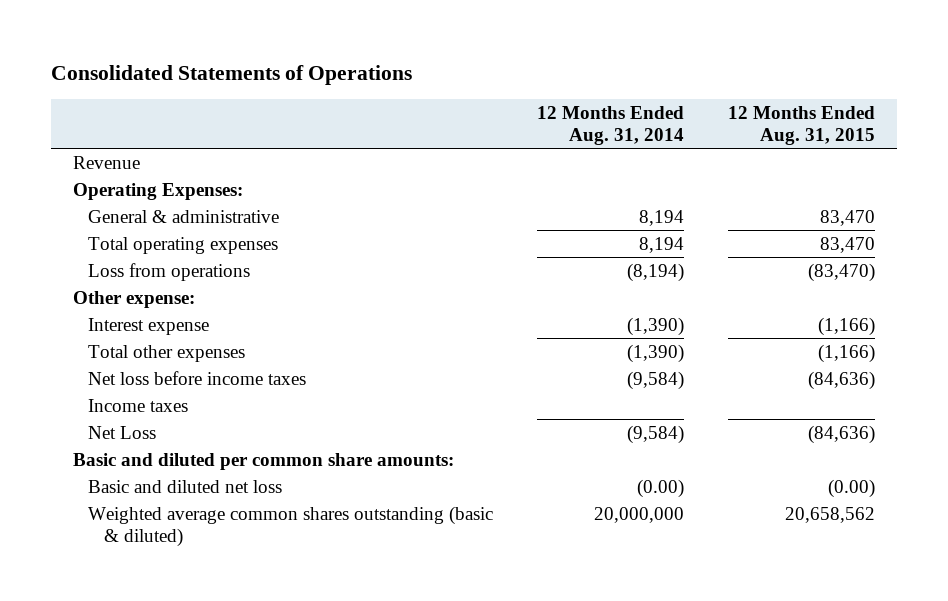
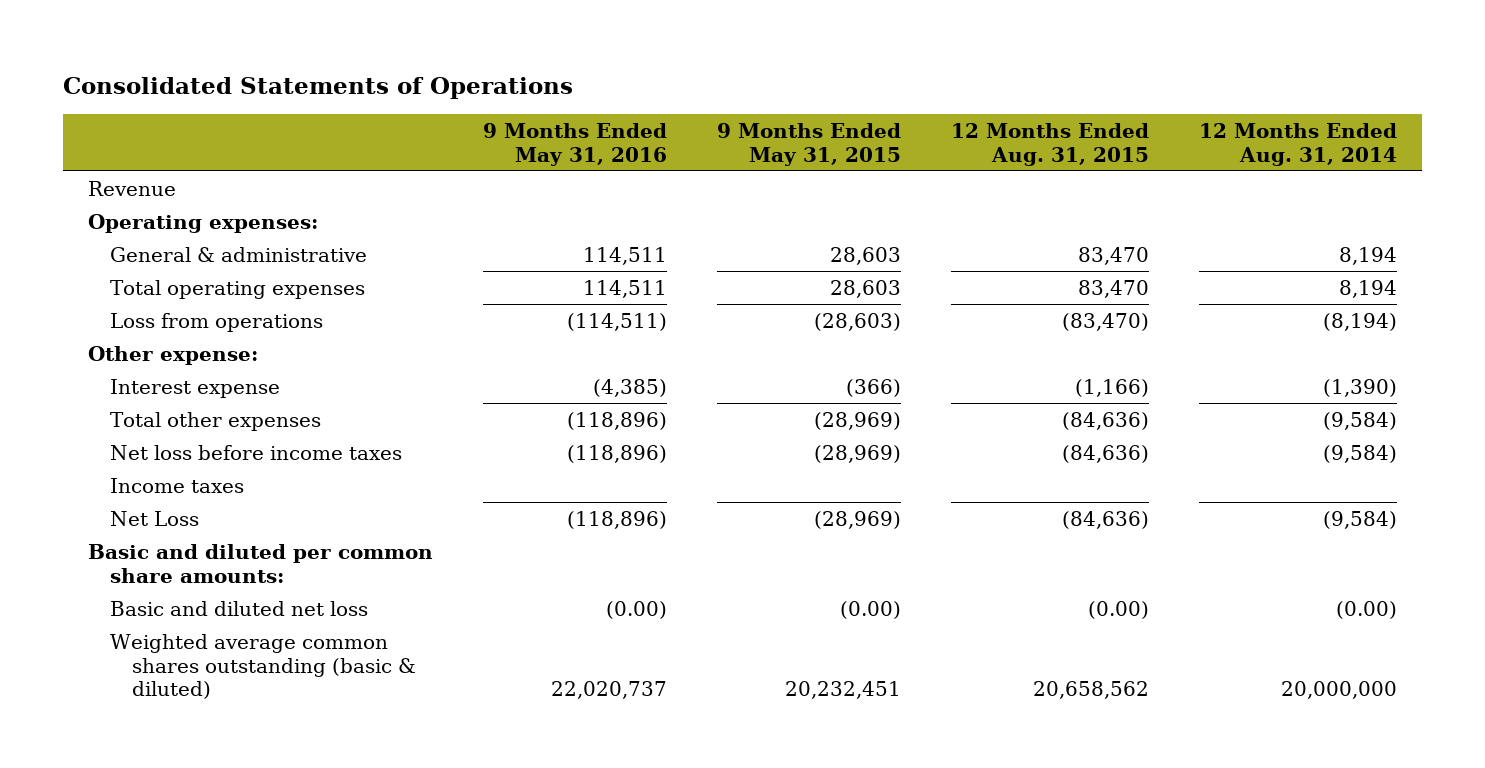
none -> [482,122,667,166] 9 Months Ended May 31, 2016
none -> [716,122,901,166] 9 Months Ended May 31, 2015
[72,182,243,200] Operating Expenses: -> [87,213,318,233] Operating expenses:
[627,343,685,363] (1,390) -> [1322,411,1397,430] (9,584)
[818,343,876,363] (1,166) -> [1061,411,1149,430] (84,636)

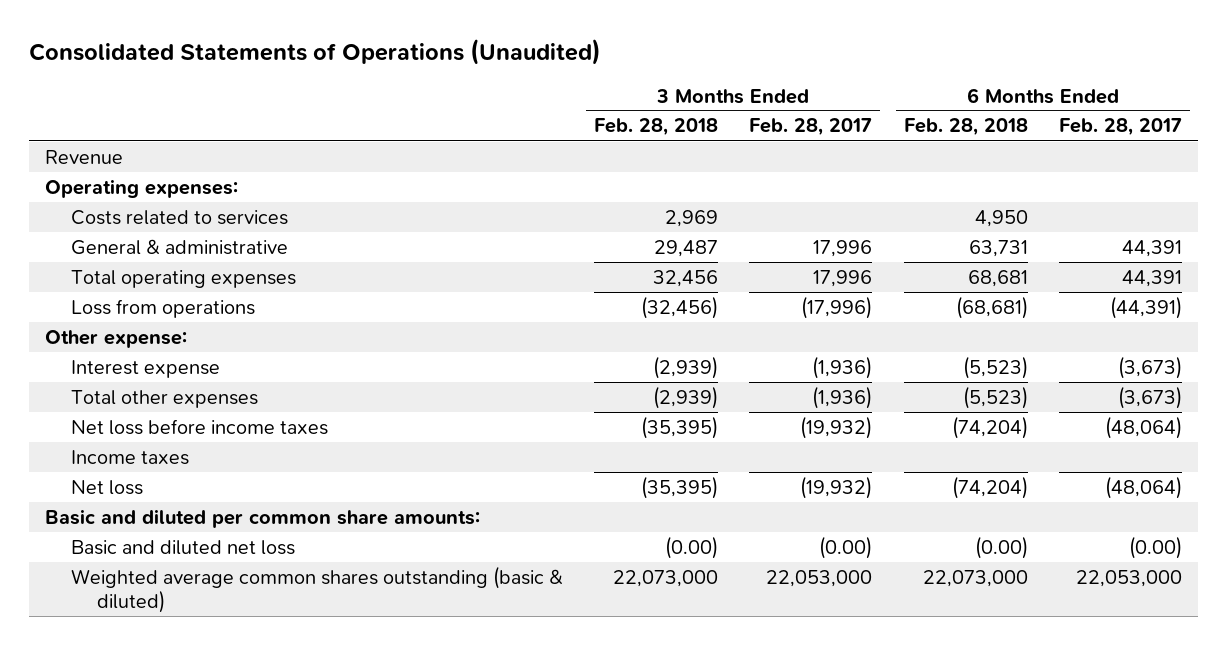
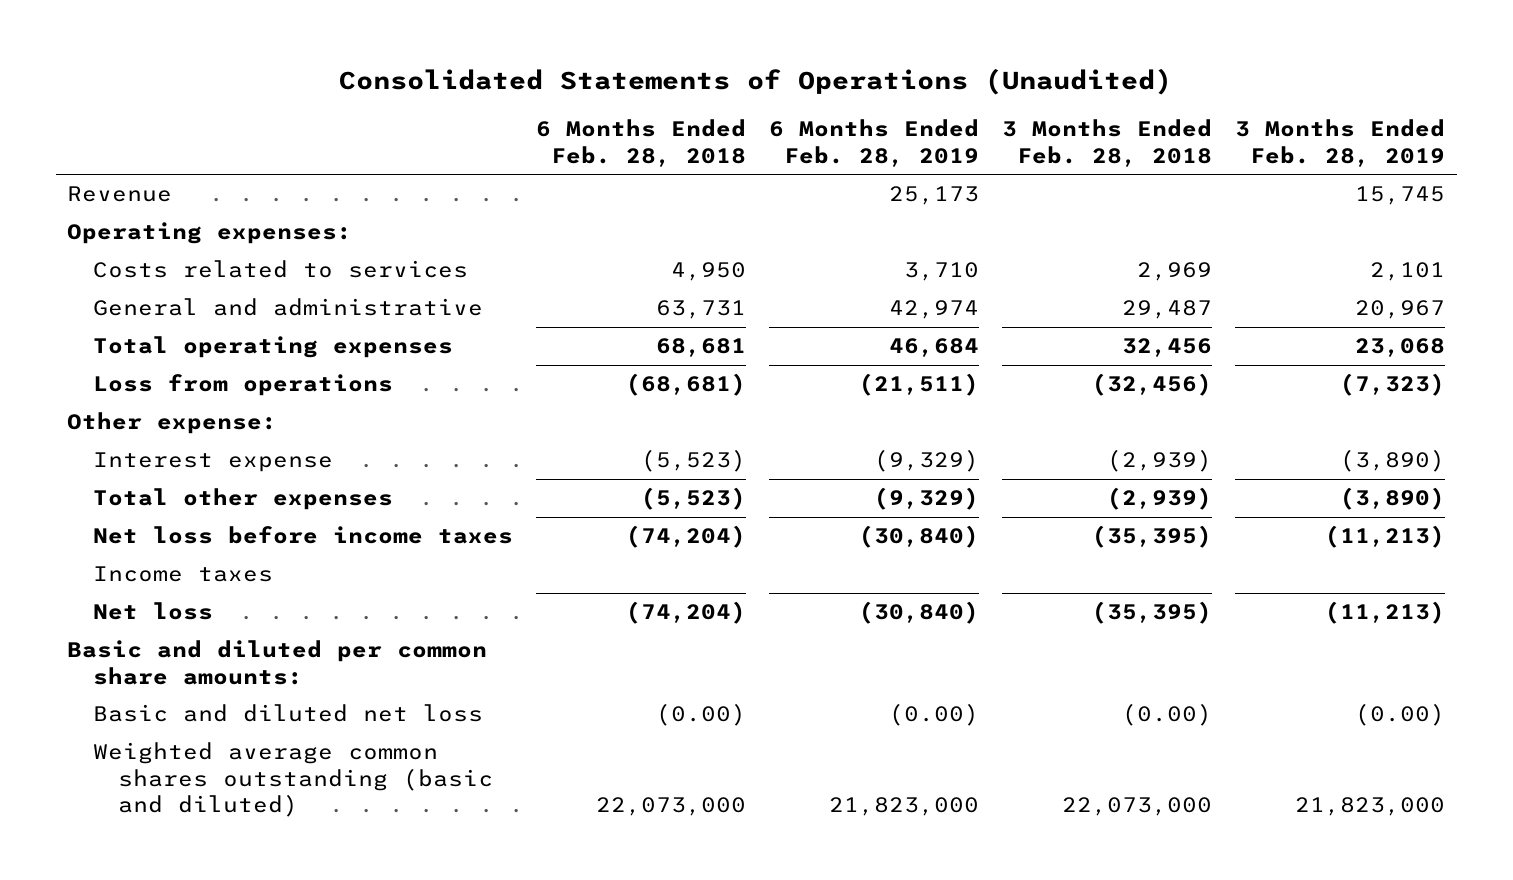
[749,118,873,137] Feb. 28, 2017 -> none
[1058,118,1182,137] Feb. 28, 2017 -> none
none -> [768,119,979,167] 6 Months Ended Feb. 28, 2019
none -> [1235,119,1446,167] 3 Months Ended Feb. 28, 2019
[70,238,288,255] General & administrative -> [92,298,483,317] General and administrative
[70,565,563,613] Weighted average common shares outstanding (basic & diluted) -> [92,742,493,818] Weighted average common shares outstanding (basic and diluted)

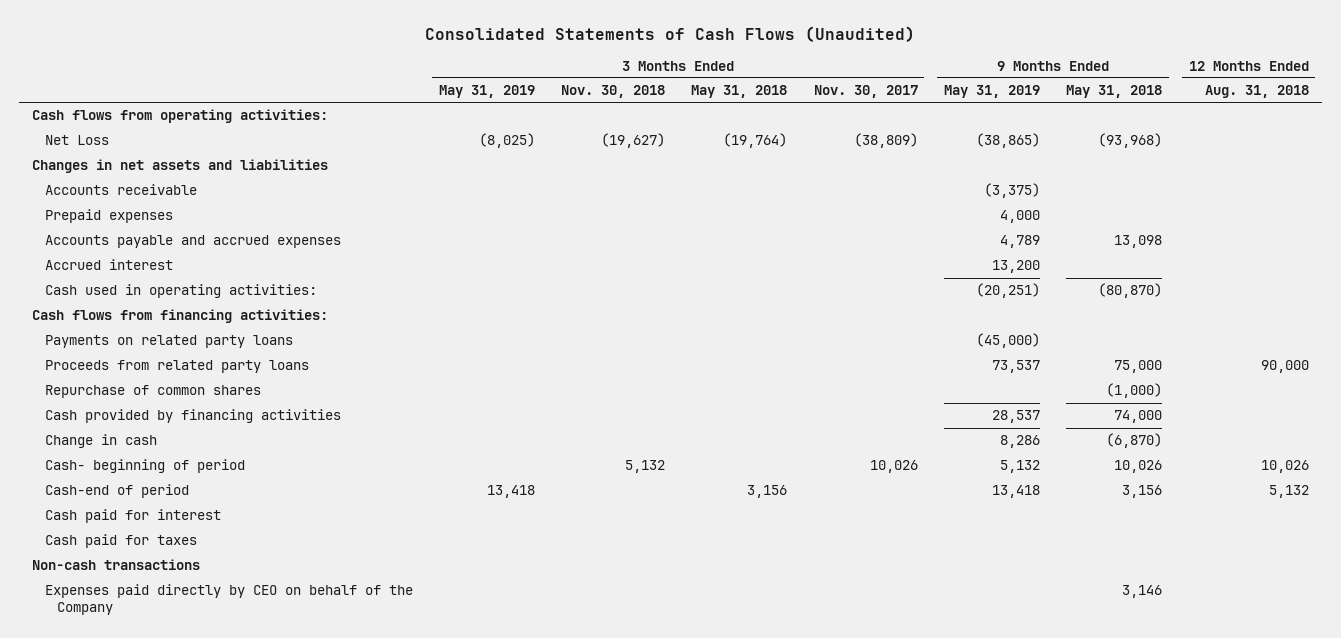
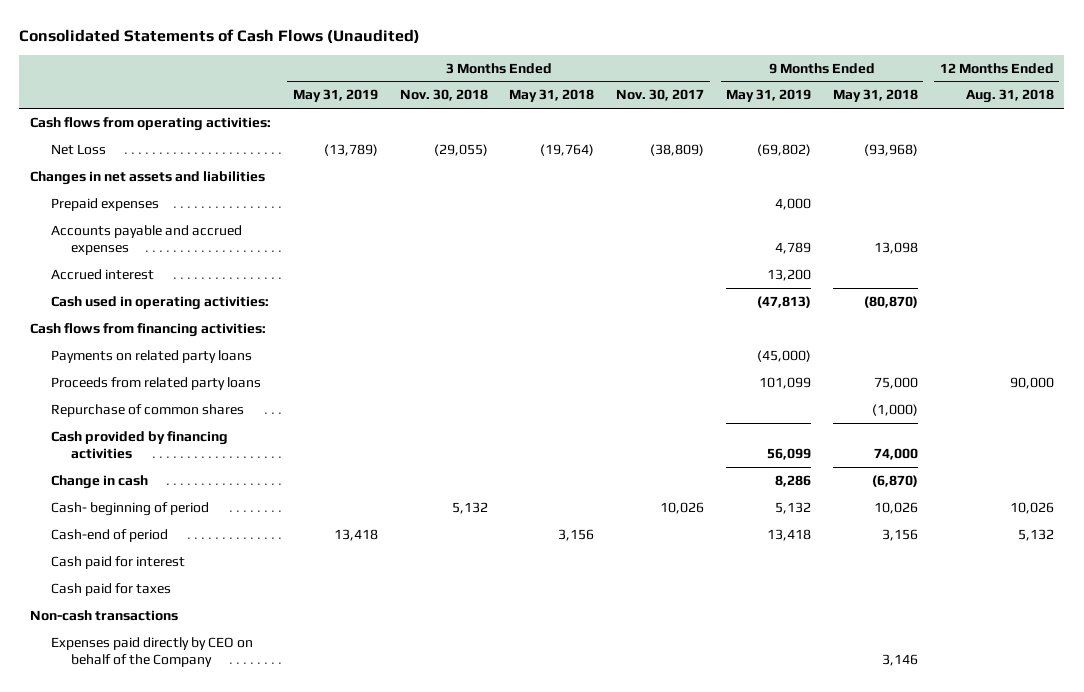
[478,133,535,149] (8,025) -> [323,143,378,156] (13,789)
[601,133,666,149] (19,627) -> [433,143,488,156] (29,055)
[976,133,1041,149] (38,865) -> [757,143,812,156] (69,802)
[44,184,197,196] Accounts receivable -> none
[976,283,1041,299] (20,251) -> [757,295,812,308] (47,813)
[992,360,1041,374] 73,537 -> [759,376,812,389] 101,099
[992,410,1041,424] 28,537 -> [767,448,812,461] 56,099

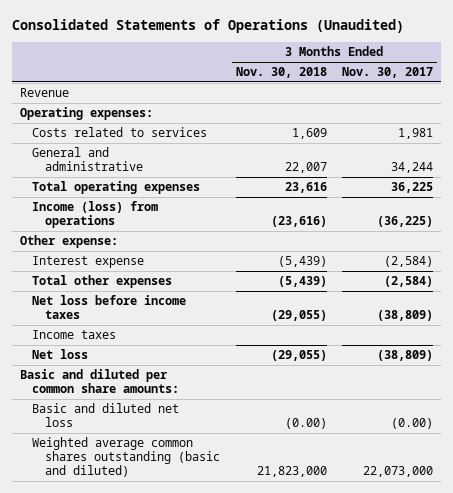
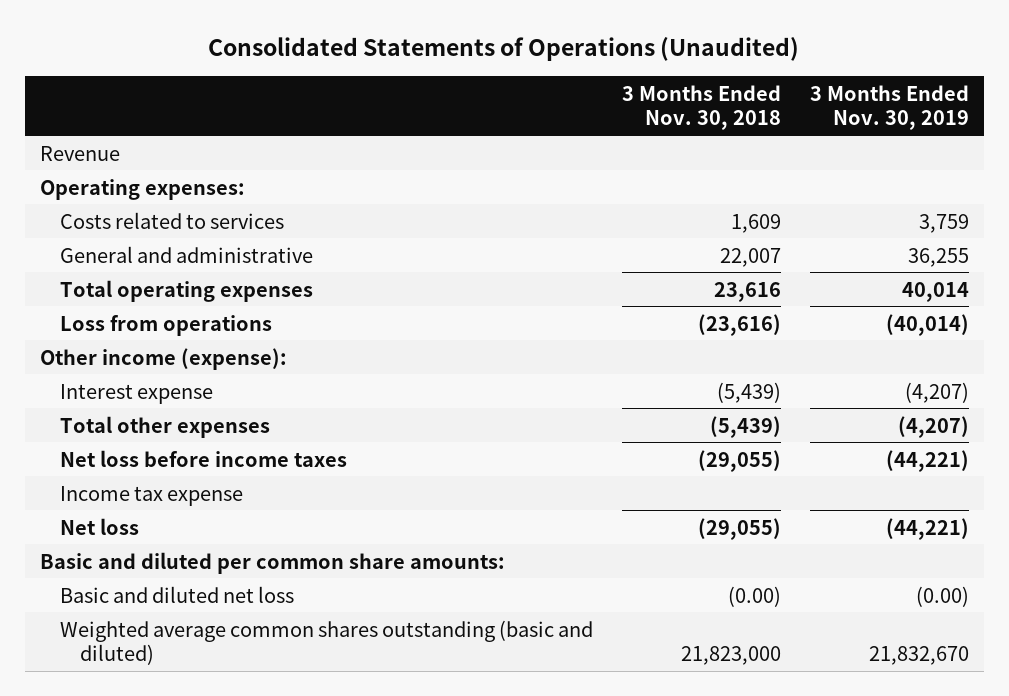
[342,67,434,79] Nov. 30, 2017 -> none
none -> [810,84,970,131] 3 Months Ended Nov. 30, 2019
[32,201,159,229] Income (loss) from operations -> [59,314,272,336] Loss from operations
[20,235,119,249] Other expense: -> [39,347,287,370] Other income (expense):
[32,330,117,340] Income taxes -> [59,485,243,506] Income tax expense

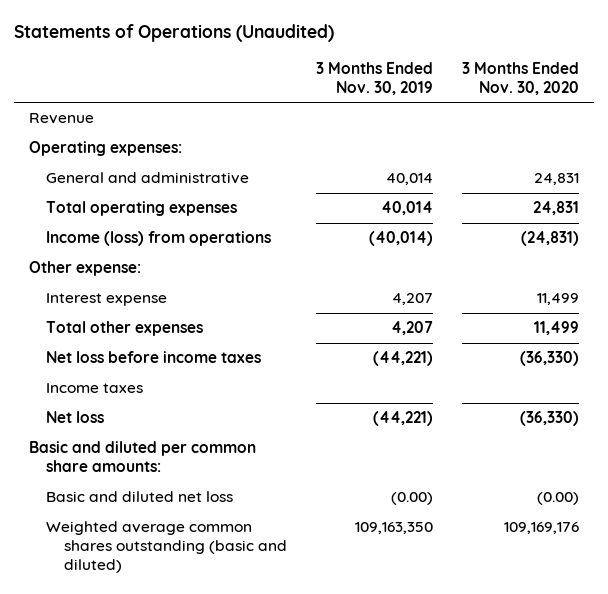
[208,37,800,62] Consolidated Statements of Operations (Unaudited) -> [14,24,335,43] Statements of Operations (Unaudited)
[621,84,781,131] 3 Months Ended Nov. 30, 2018 -> none
none -> [462,61,580,95] 3 Months Ended Nov. 30, 2020
[59,211,284,229] Costs related to services -> none
[908,247,970,267] 36,255 -> [386,173,434,186] 40,014
[59,314,272,336] Loss from operations -> [46,231,272,247] Income (loss) from operations
[39,347,287,370] Other income (expense): -> [28,261,141,277] Other expense:
[905,381,970,403] (4,207) -> [392,293,434,306] 4,207
[898,415,970,438] (4,207) -> [391,321,434,336] 4,207
[59,485,243,506] Income tax expense -> [46,383,144,394] Income taxes
[869,645,970,665] 21,832,670 -> [355,522,434,535] 109,163,350

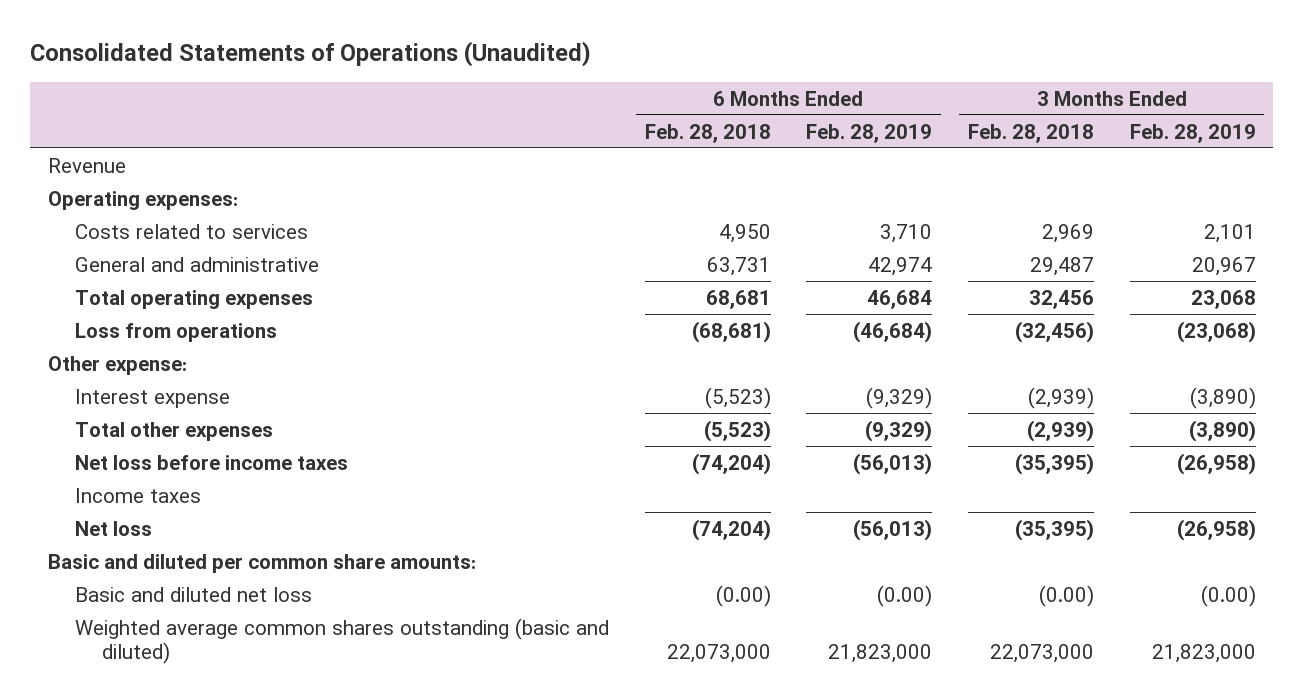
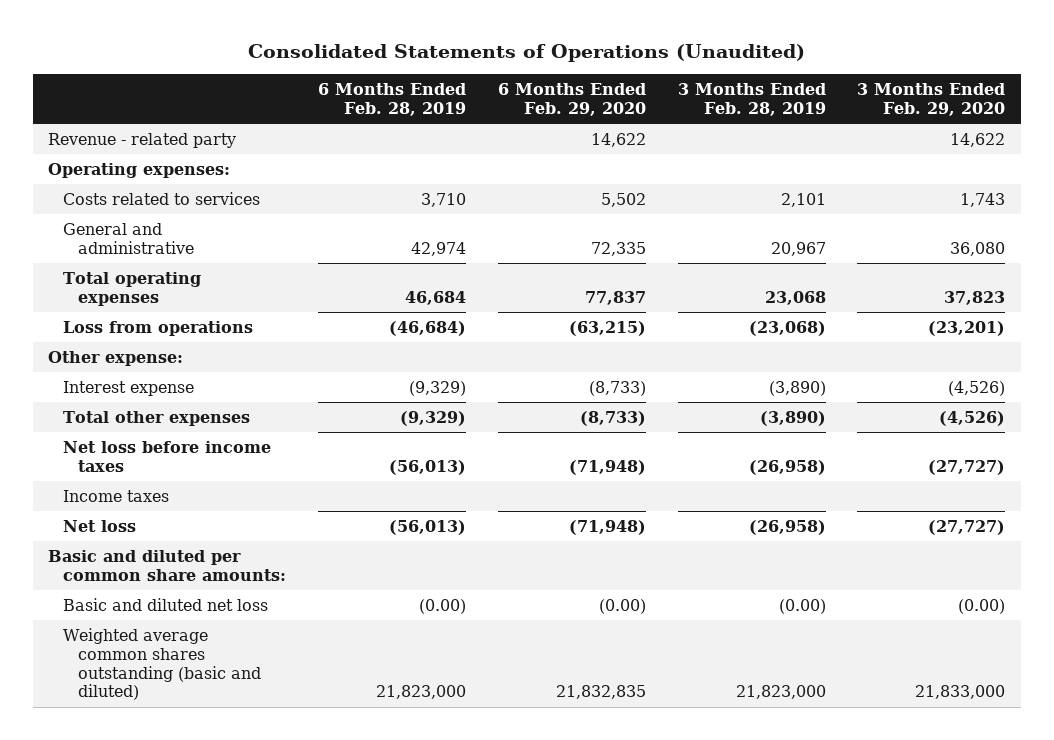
[644,123,771,143] Feb. 28, 2018 -> none
[967,123,1094,143] Feb. 28, 2018 -> none
none -> [497,83,646,116] 6 Months Ended Feb. 29, 2020
none -> [857,83,1006,116] 3 Months Ended Feb. 29, 2020
[47,157,126,173] Revenue -> [48,133,237,149] Revenue - related party

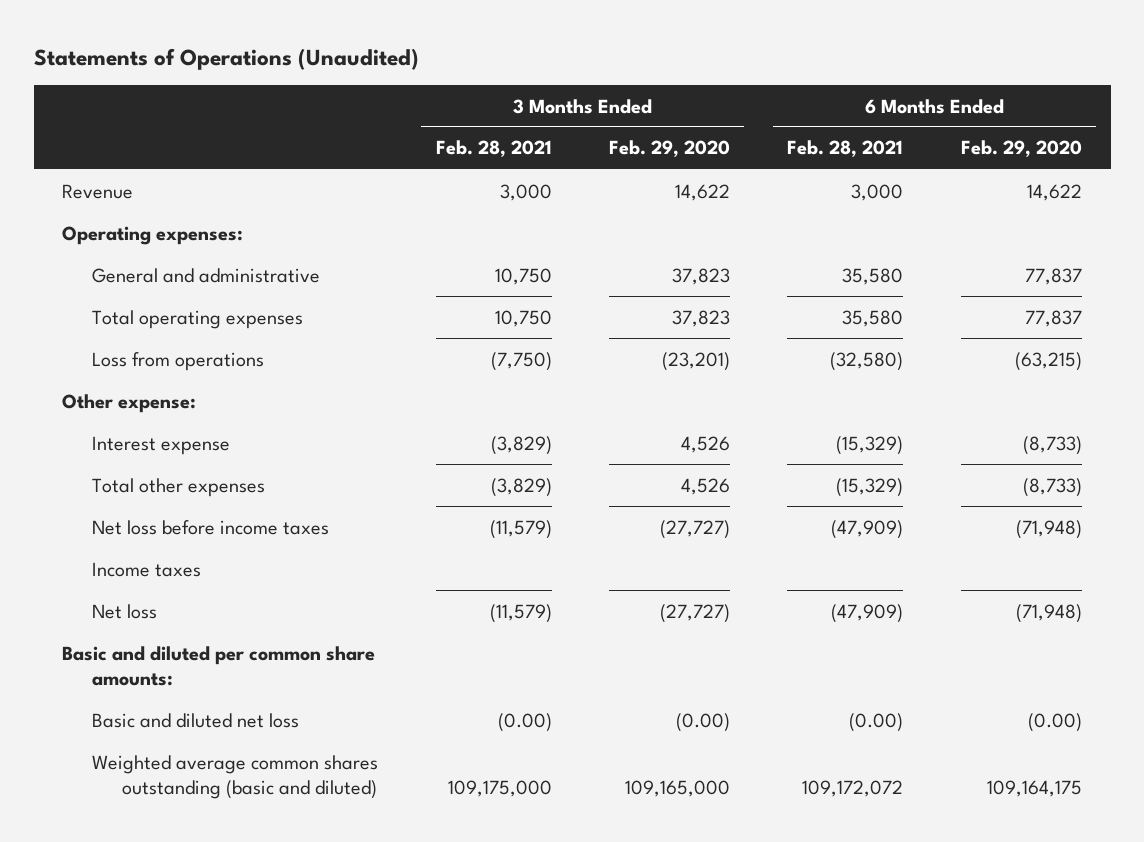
[247,43,805,62] Consolidated Statements of Operations (Unaudited) -> [33,47,419,70] Statements of Operations (Unaudited)
[318,83,467,116] 6 Months Ended Feb. 28, 2019 -> none
[677,83,826,116] 3 Months Ended Feb. 28, 2019 -> none
none -> [435,140,552,158] Feb. 28, 2021
none -> [787,140,904,158] Feb. 28, 2021
[48,133,237,149] Revenue - related party -> [62,183,134,199] Revenue
[63,192,261,206] Costs related to services -> none
[590,241,646,256] 72,335 -> [1024,267,1082,285] 77,837
[950,241,1006,256] 36,080 -> [672,267,731,285] 37,823
[948,381,1006,397] (4,526) -> [681,435,731,453] 4,526
[939,411,1006,427] (4,526) -> [681,477,731,495] 4,526
[555,685,646,700] 21,832,835 -> [986,780,1082,798] 109,164,175
[915,685,1006,700] 21,833,000 -> [625,780,731,798] 109,165,000

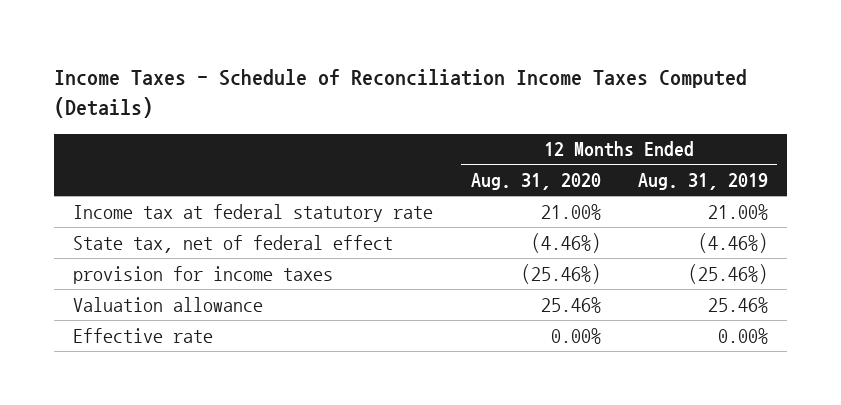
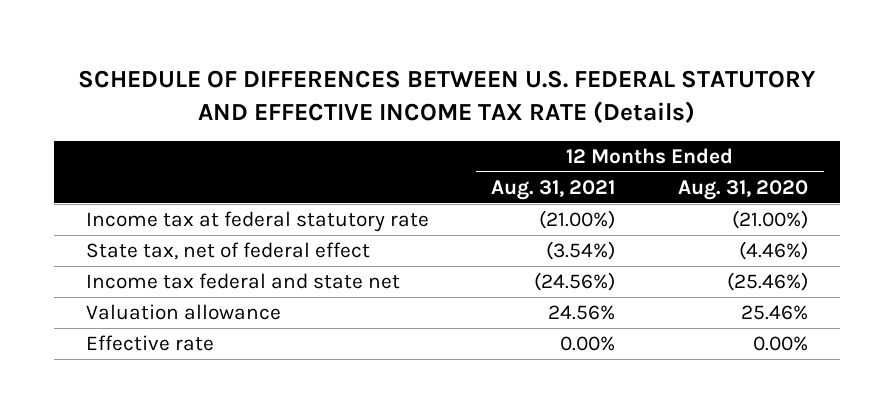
[54,69,748,119] Income Taxes - Schedule of Reconciliation Income Taxes Computed (Details) -> [77,69,816,123] SCHEDULE OF DIFFERENCES BETWEEN U.S. FEDERAL STATUTORY AND EFFECTIVE INCOME TAX RATE (Details)
[638,173,769,191] Aug. 31, 2019 -> none
none -> [491,180,616,201] Aug. 31, 2021
[540,203,601,220] 21.00% -> [732,210,809,230] (21.00%)
[73,265,334,284] provision for income taxes -> [85,273,400,290] Income tax federal and state net

